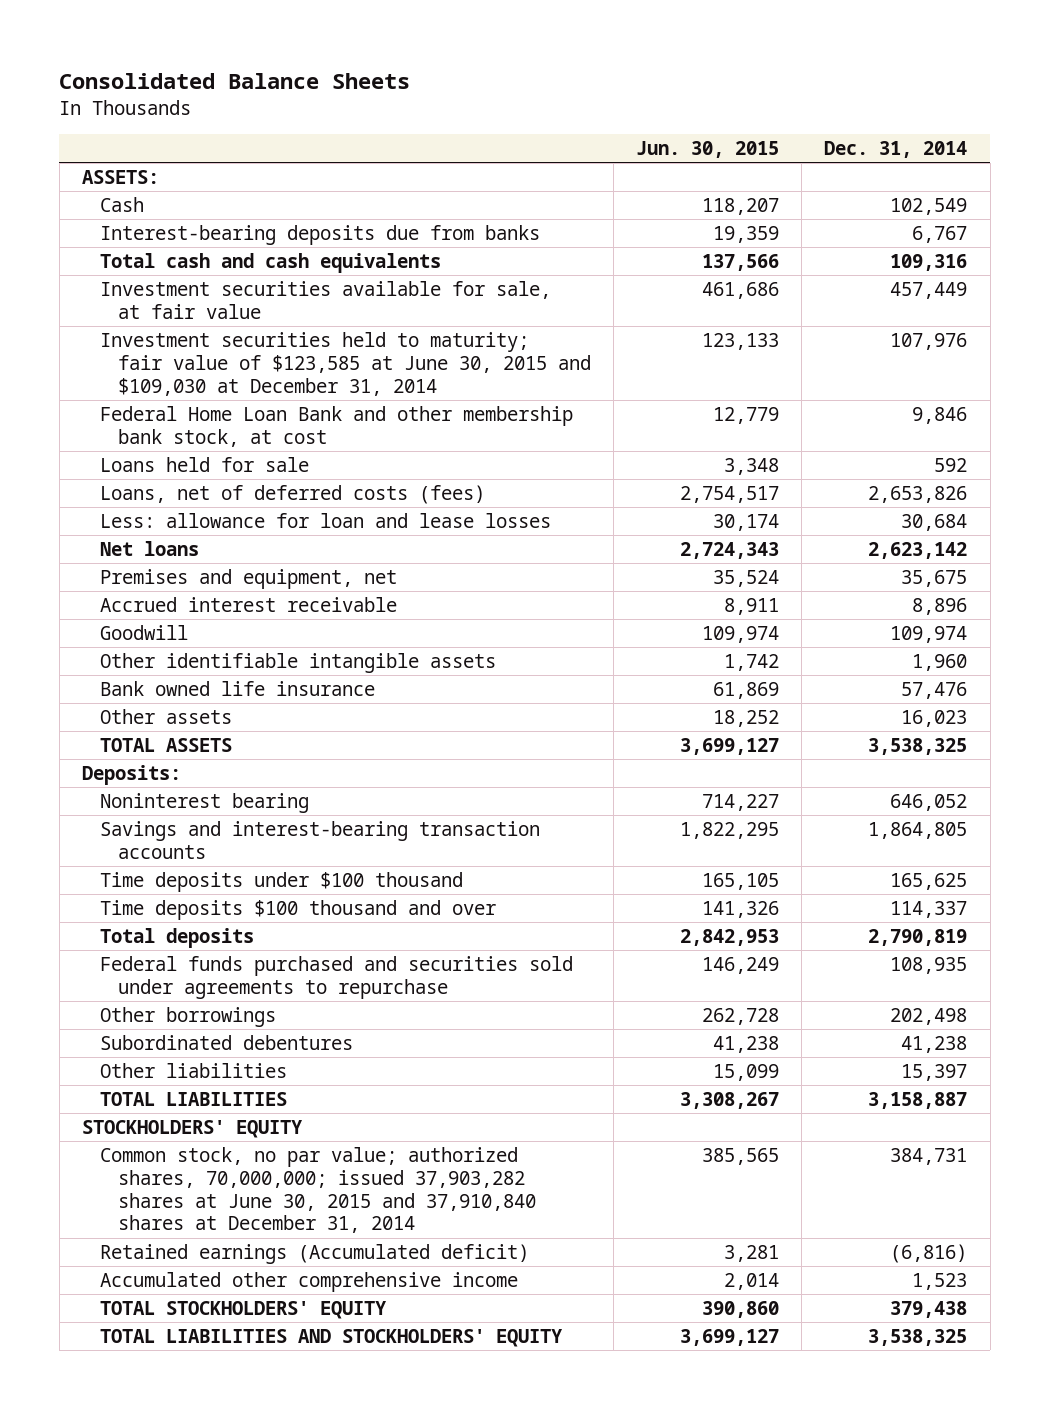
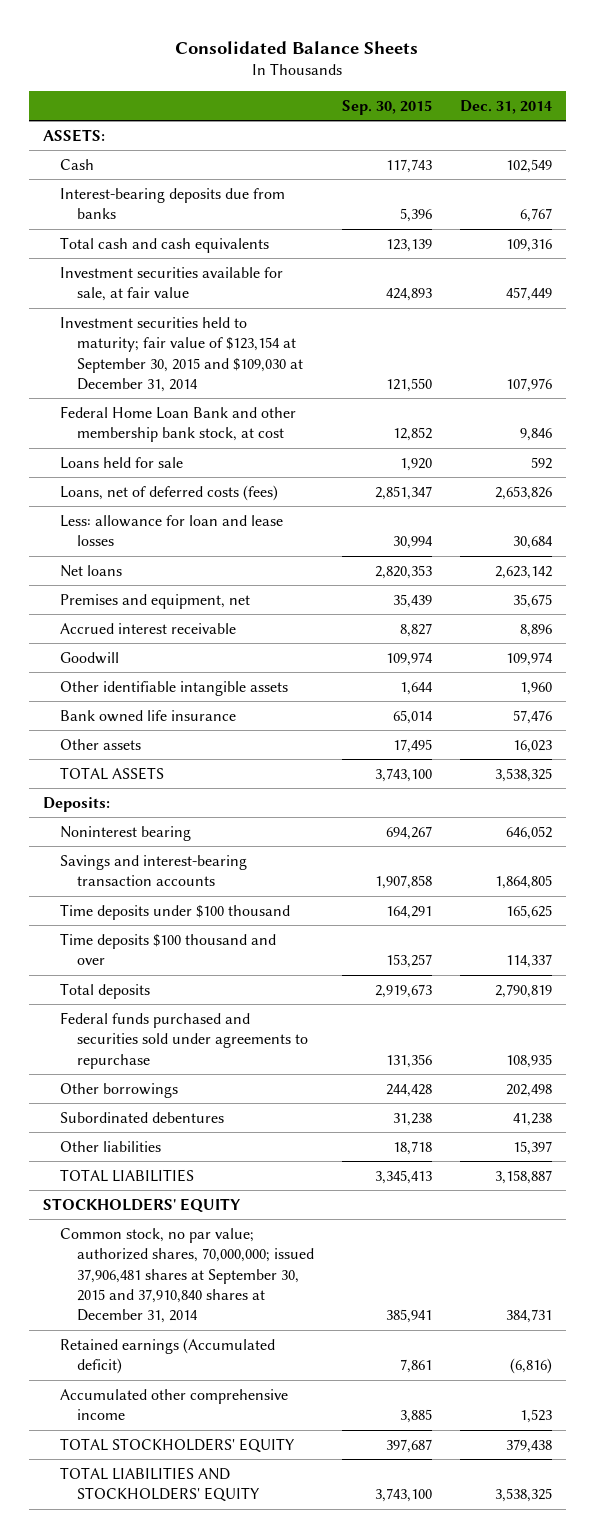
[635,140,779,158] Jun. 30, 2015 -> none
none -> [341,100,432,116] Sep. 30, 2015
[99,332,591,396] Investment securities held to maturity; fair value of $123,585 at June 30, 2015 and $109,030 at December 31, 2014 -> [59,316,304,393] Investment securities held to maturity; fair value of $123,154 at September 30, 2015 and $109,030 at December 31, 2014
[99,1147,536,1234] Common stock, no par value; authorized shares, 70,000,000; issued 37,903,282 shares at June 30, 2015 and 37,910,840 shares at December 31, 2014 -> [59,1227,315,1324] Common stock, no par value; authorized shares, 70,000,000; issued 37,906,481 shares at September 30, 2015 and 37,910,840 shares at December 31, 2014

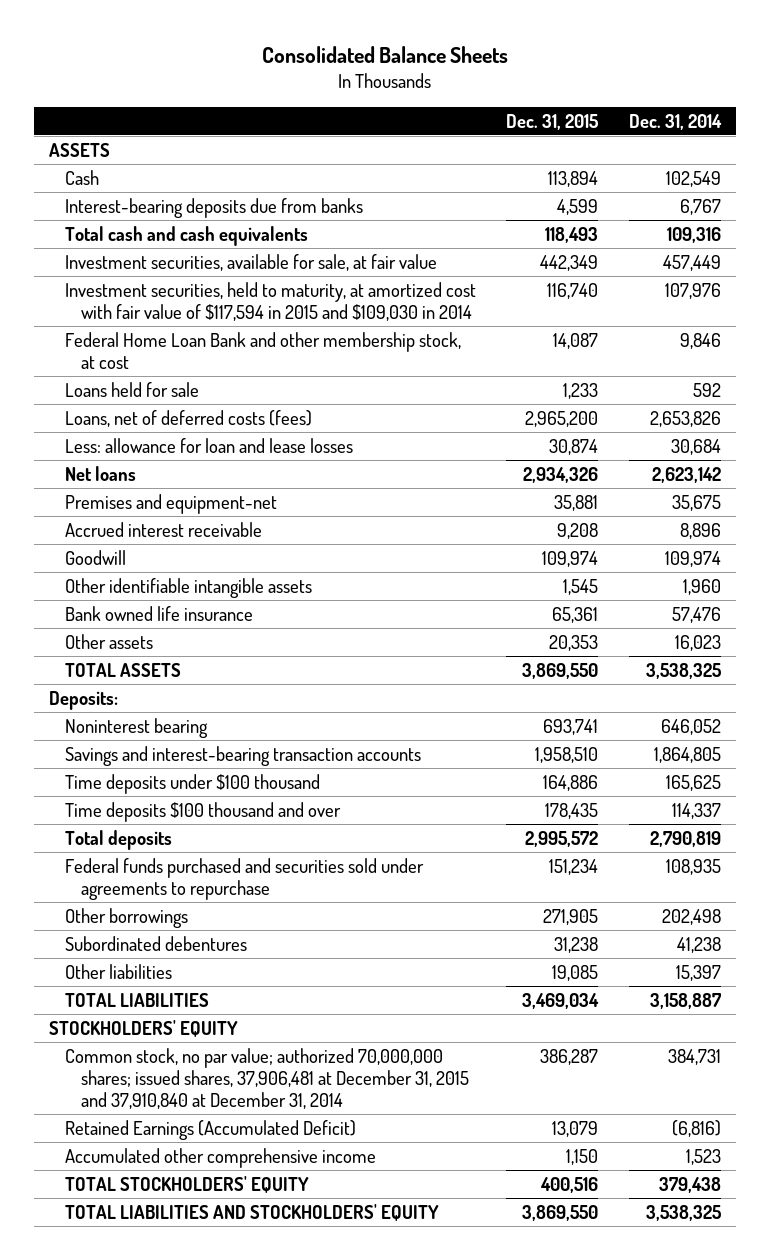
[341,100,432,116] Sep. 30, 2015 -> none
none -> [506,113,599,130] Dec. 31, 2015
[42,128,105,142] ASSETS: -> [49,142,111,157] ASSETS
[59,266,283,302] Investment securities available for sale, at fair value -> [65,253,438,271] Investment securities, available for sale, at fair value
[59,316,304,393] Investment securities held to maturity; fair value of $123,154 at September 30, 2015 and $109,030 at December 31, 2014 -> [65,281,477,321] Investment securities, held to maturity, at amortized cost with fair value of $117,594 in 2015 and $109,030 in 2014
[59,405,296,443] Federal Home Loan Bank and other membership bank stock, at cost -> [65,331,462,369] Federal Home Loan Bank and other membership stock, at cost
[59,593,250,609] Premises and equipment, net -> [65,493,278,514] Premises and equipment-net
[59,1227,315,1324] Common stock, no par value; authorized shares, 70,000,000; issued 37,906,481 shares at September 30, 2015 and 37,910,840 shares at December 31, 2014 -> [65,1047,469,1109] Common stock, no par value; authorized 70,000,000 shares; issued shares, 37,906,481 at December 31, 2015 and 37,910,840 at December 31, 2014
[59,1337,275,1375] Retained earnings (Accumulated deficit) -> [65,1119,357,1140] Retained Earnings (Accumulated Deficit)

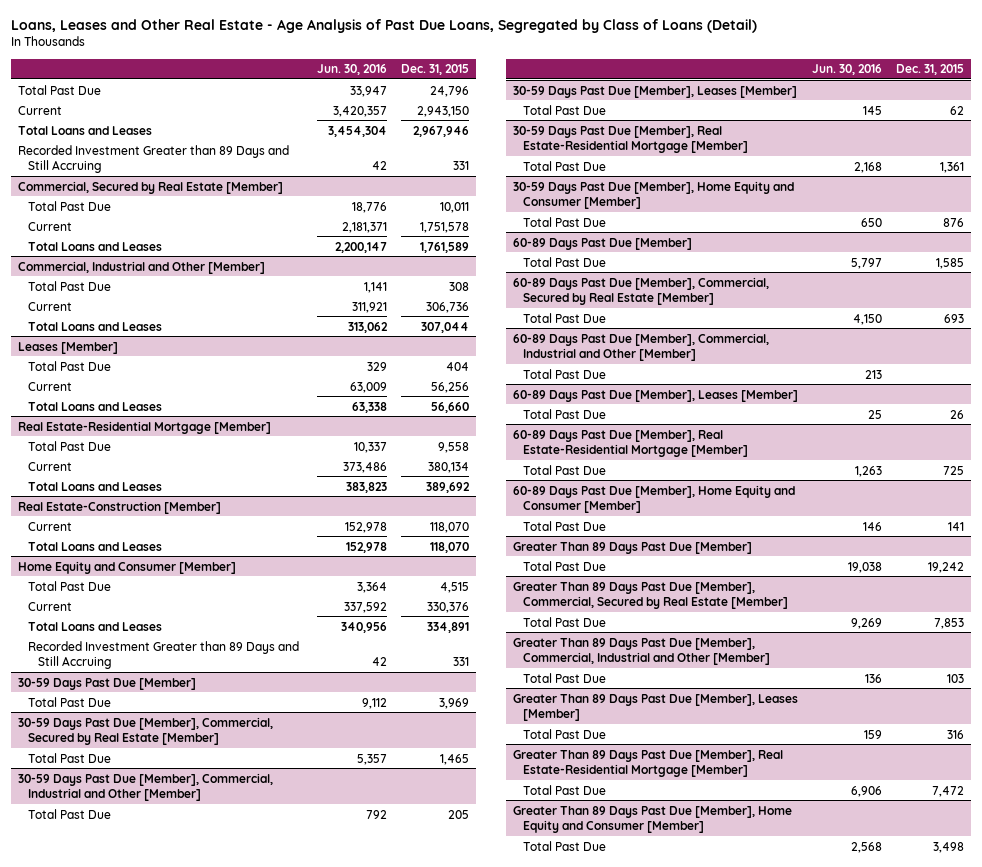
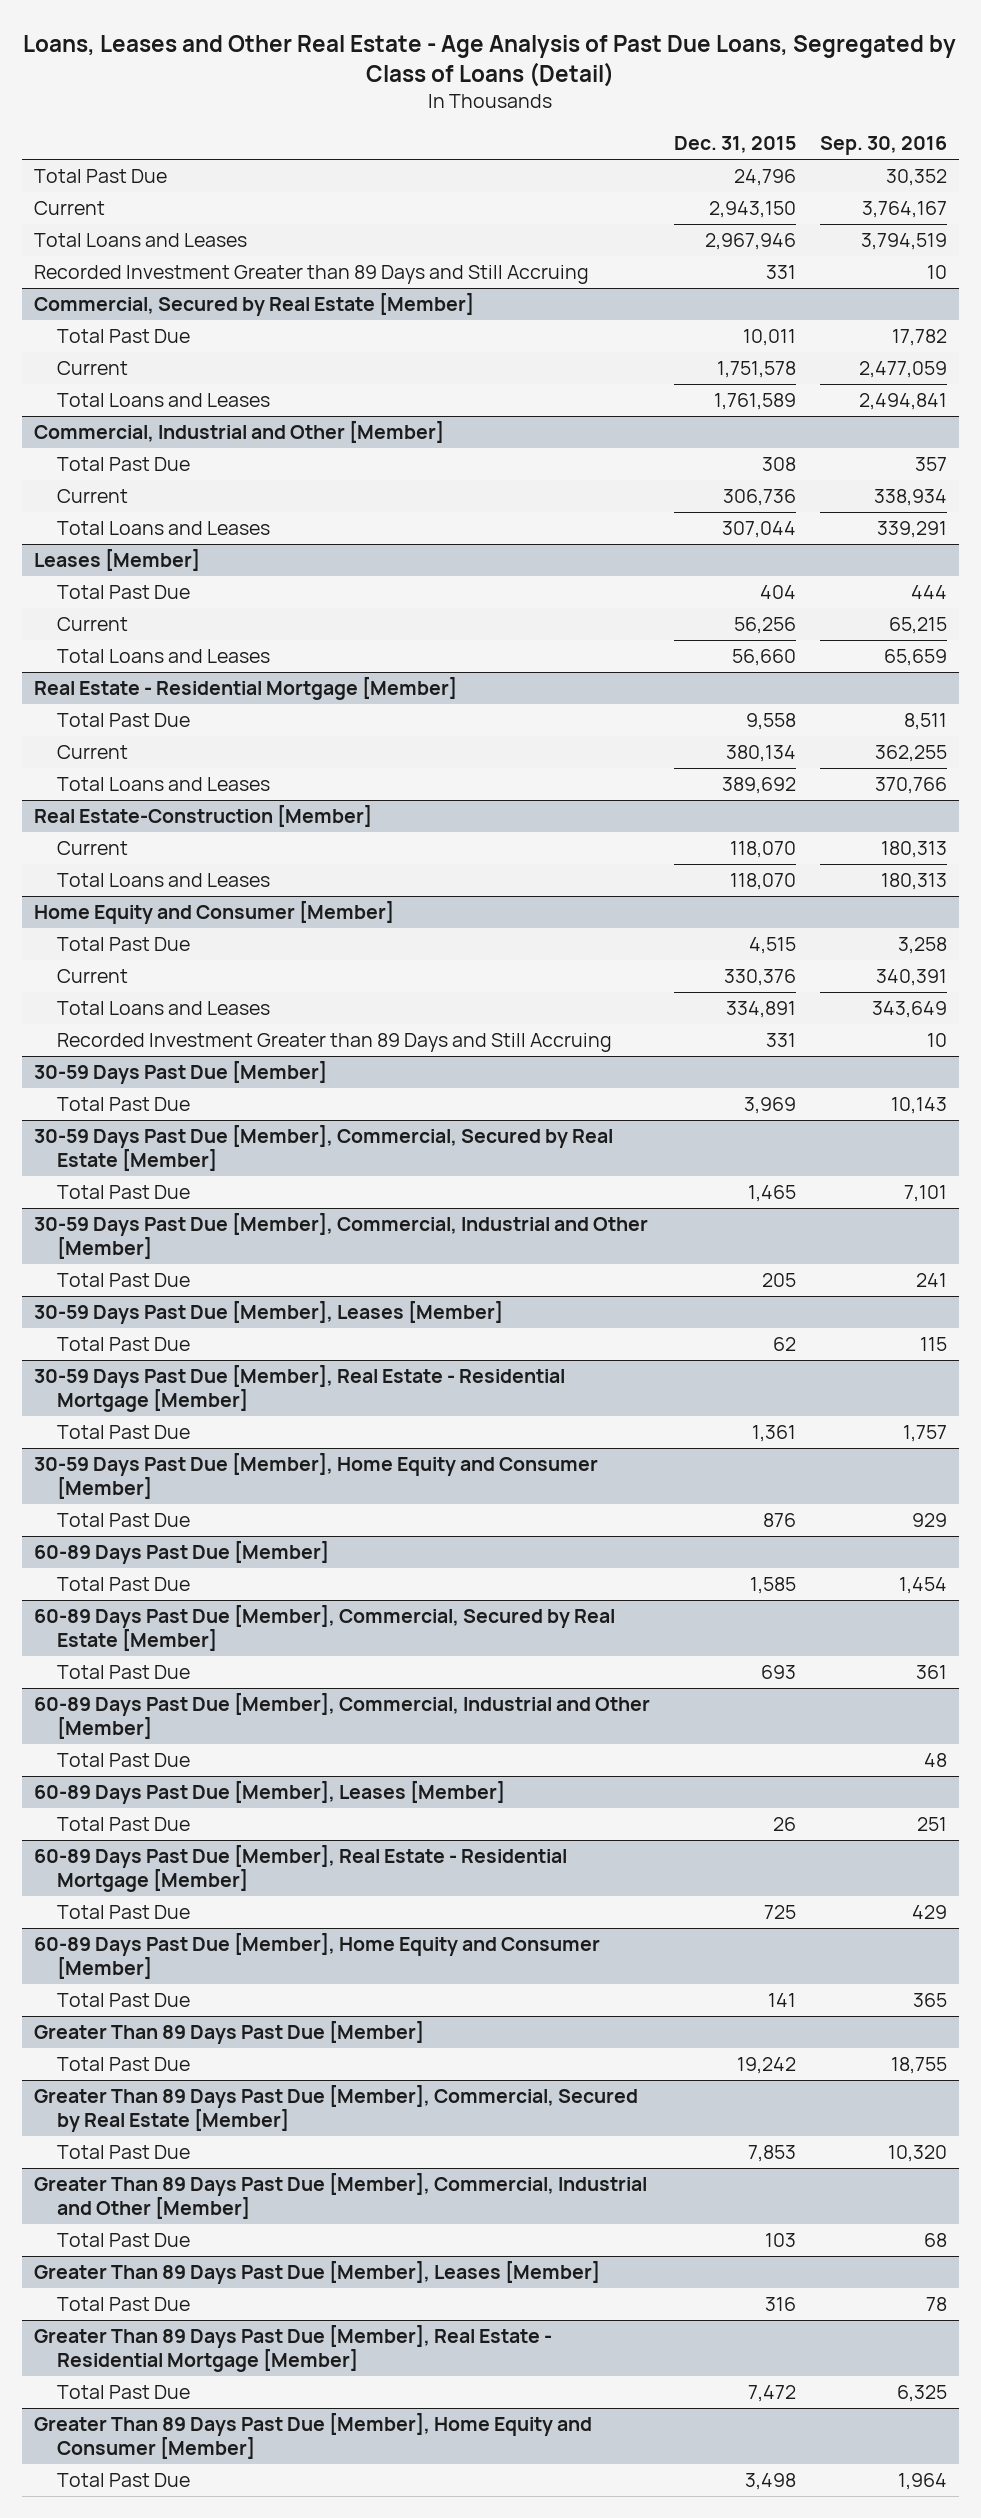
[316,64,387,76] Jun. 30, 2016 -> none
none -> [820,136,948,156] Sep. 30, 2016
[17,420,271,434] Real Estate-Residential Mortgage [Member] -> [33,677,457,701] Real Estate - Residential Mortgage [Member]
[513,125,749,154] 30-59 Days Past Due [Member], Real Estate-Residential Mortgage [Member] -> [33,1365,565,1412] 30-59 Days Past Due [Member], Real Estate - Residential Mortgage [Member]
[513,429,749,458] 60-89 Days Past Due [Member], Real Estate-Residential Mortgage [Member] -> [33,1845,567,1892] 60-89 Days Past Due [Member], Real Estate - Residential Mortgage [Member]
[513,749,784,778] Greater Than 89 Days Past Due [Member], Real Estate-Residential Mortgage [Member] -> [33,2325,552,2372] Greater Than 89 Days Past Due [Member], Real Estate - Residential Mortgage [Member]

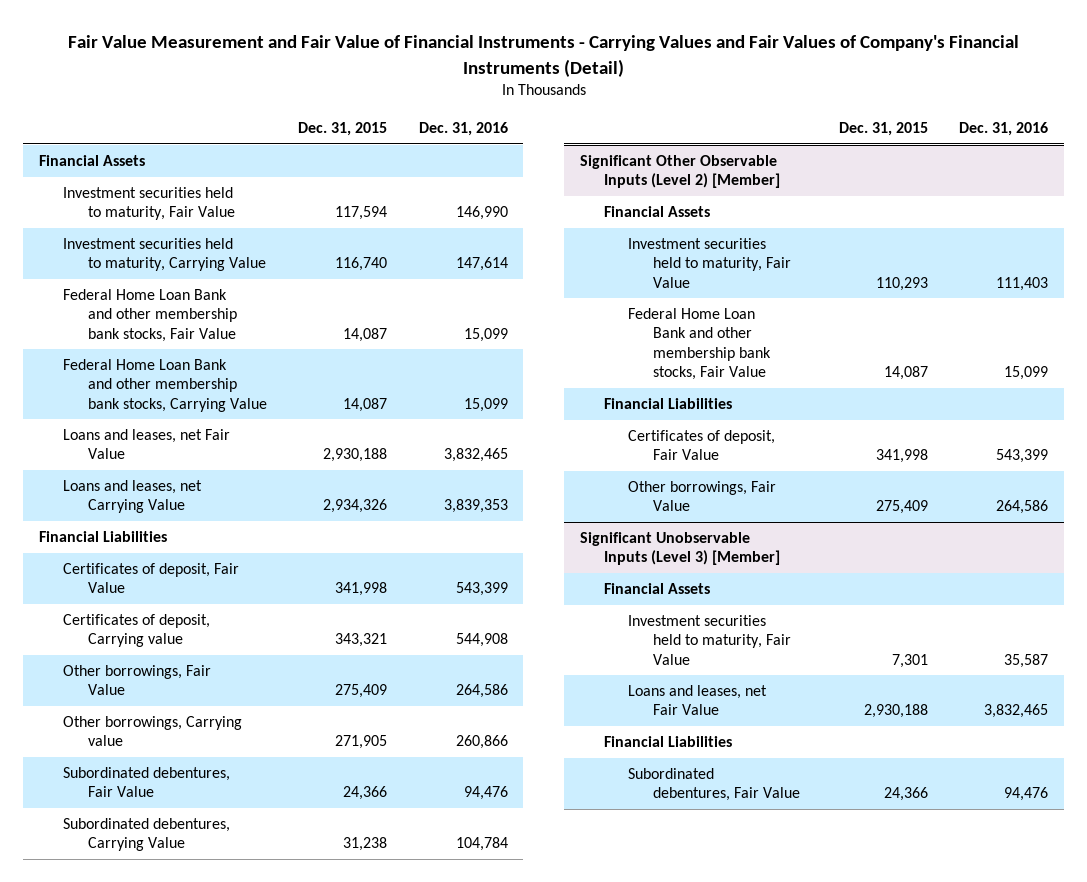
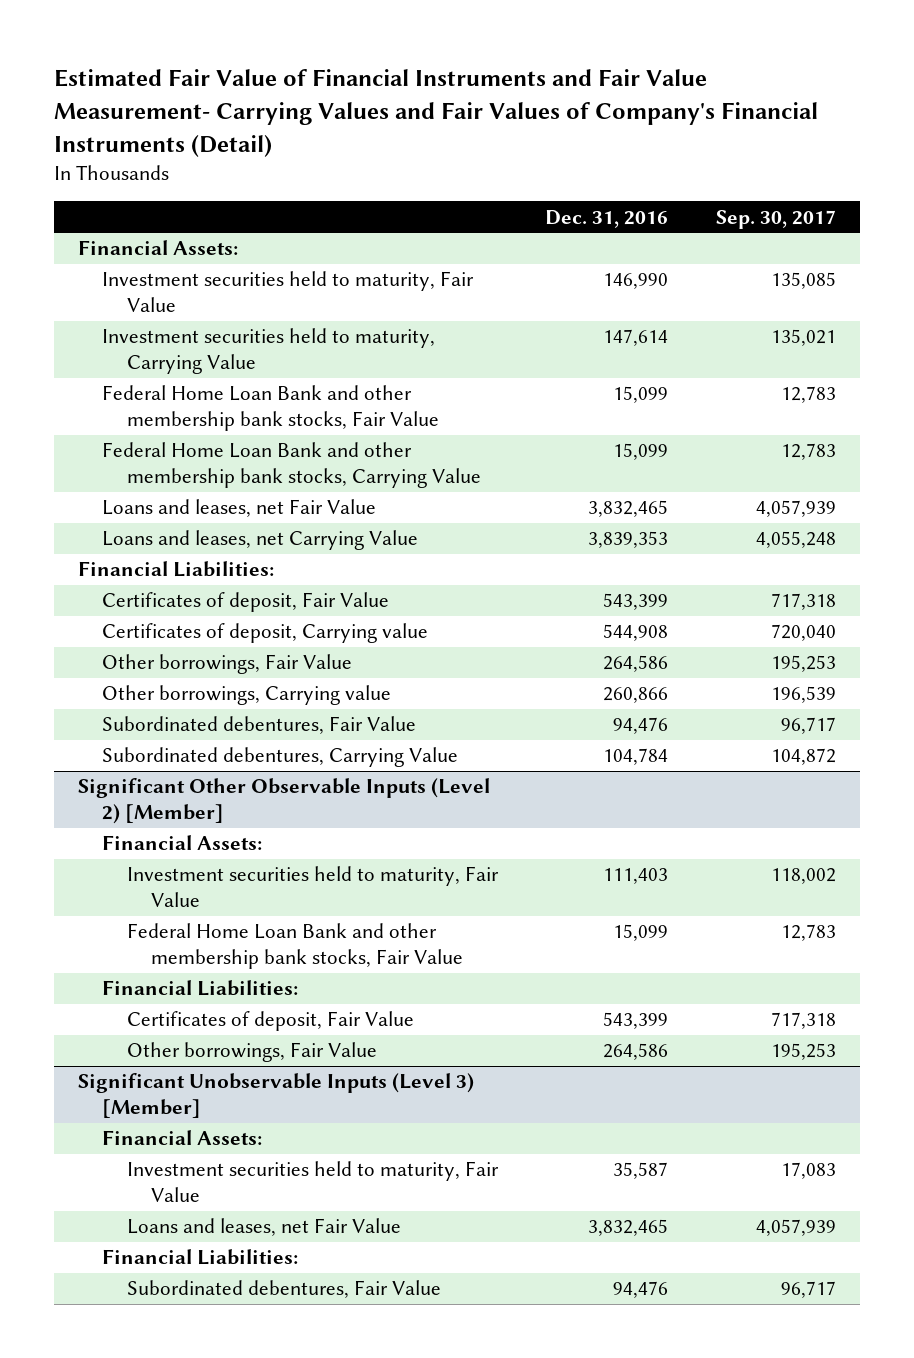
[67,35,1019,77] Fair Value Measurement and Fair Value of Financial Instruments - Carrying Values and Fair Values of Company's Financial Instruments (Detail) -> [53,69,818,157] Estimated Fair Value of Financial Instruments and Fair Value Measurement- Carrying Values and Fair Values of Company's Financial Instruments (Detail)
[298,121,388,136] Dec. 31, 2015 -> none
none -> [716,209,837,229] Sep. 30, 2017
[39,155,146,167] Financial Assets -> [77,240,238,256] Financial Assets:
[39,531,168,543] Financial Liabilities -> [77,561,274,578] Financial Liabilities:
[604,206,711,218] Financial Assets -> [102,835,263,851] Financial Assets:
[604,398,733,410] Financial Liabilities -> [102,980,299,997] Financial Liabilities:
[604,583,711,595] Financial Assets -> [102,1130,263,1146] Financial Assets:
[604,736,733,748] Financial Liabilities -> [102,1249,299,1266] Financial Liabilities:

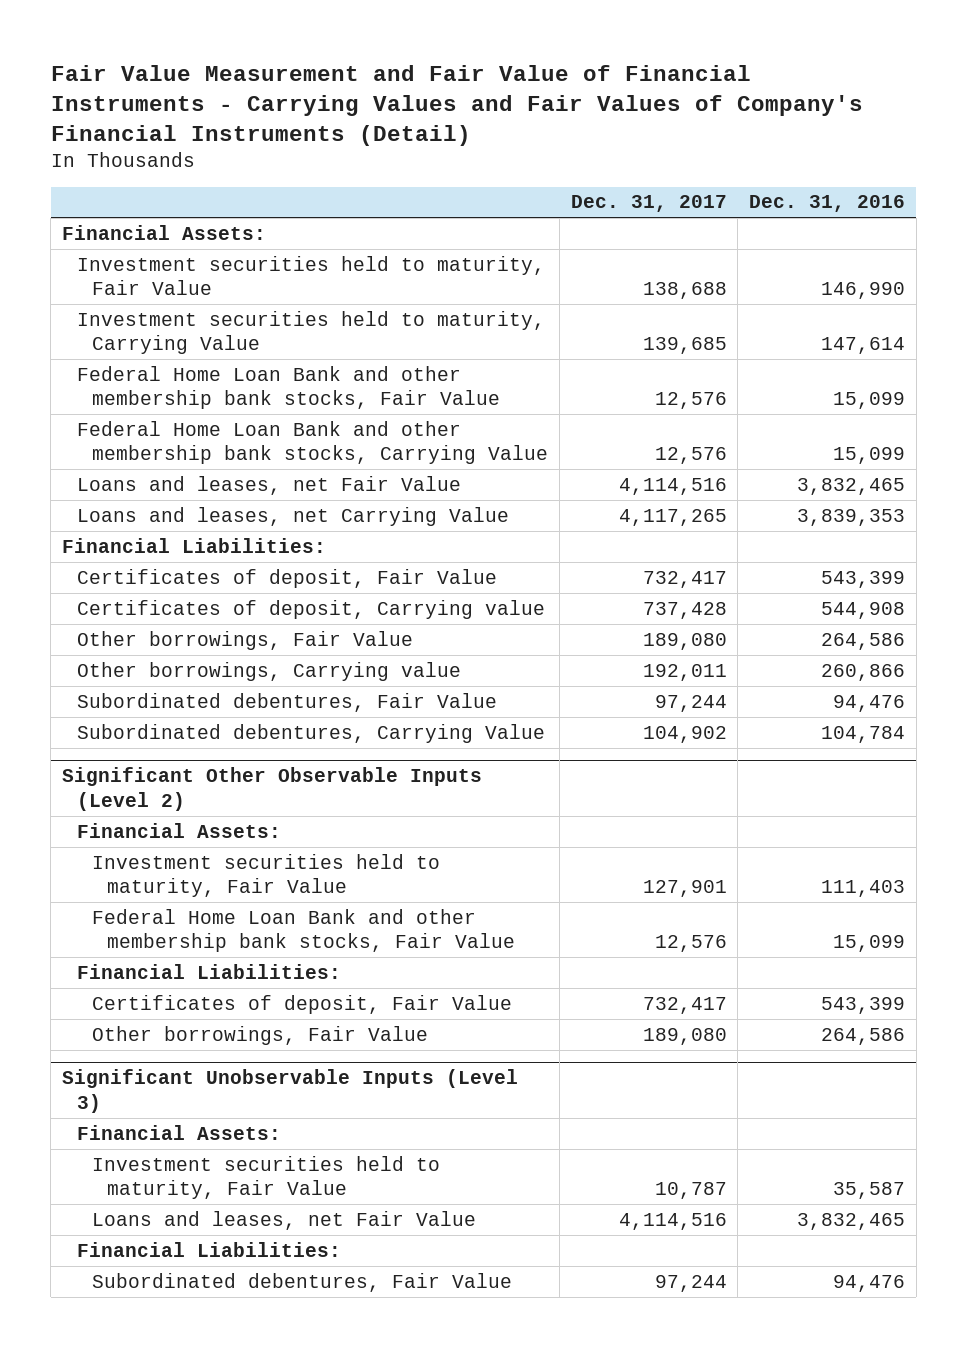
[53,69,818,157] Estimated Fair Value of Financial Instruments and Fair Value Measurement- Carrying Values and Fair Values of Company's Financial Instruments (Detail) -> [50,64,863,147] Fair Value Measurement and Fair Value of Financial Instruments - Carrying Values and Fair Values of Company's Financial Instruments (Detail)
[716,209,837,229] Sep. 30, 2017 -> none
none -> [570,195,727,213] Dec. 31, 2017
[77,778,490,824] Significant Other Observable Inputs (Level 2) [Member] -> [62,767,483,811] Significant Other Observable Inputs (Level 2)
[77,1073,474,1118] Significant Unobservable Inputs (Level 3) [Member] -> [62,1069,519,1113] Significant Unobservable Inputs (Level 3)

